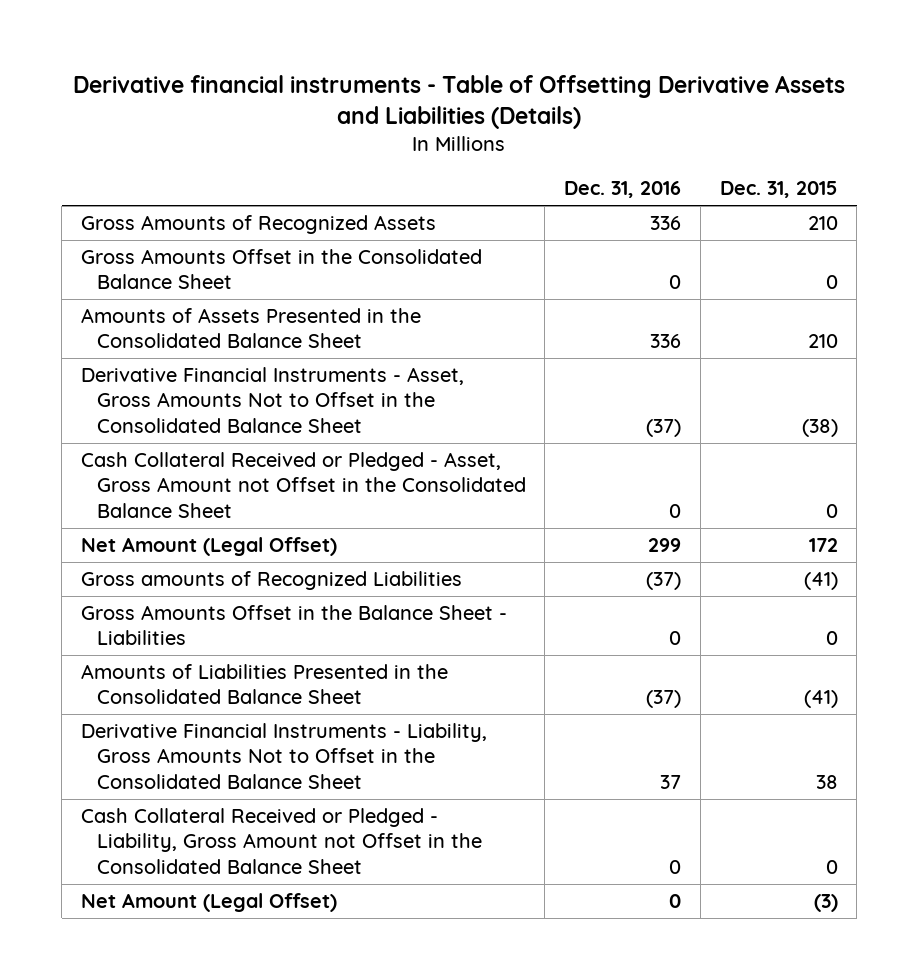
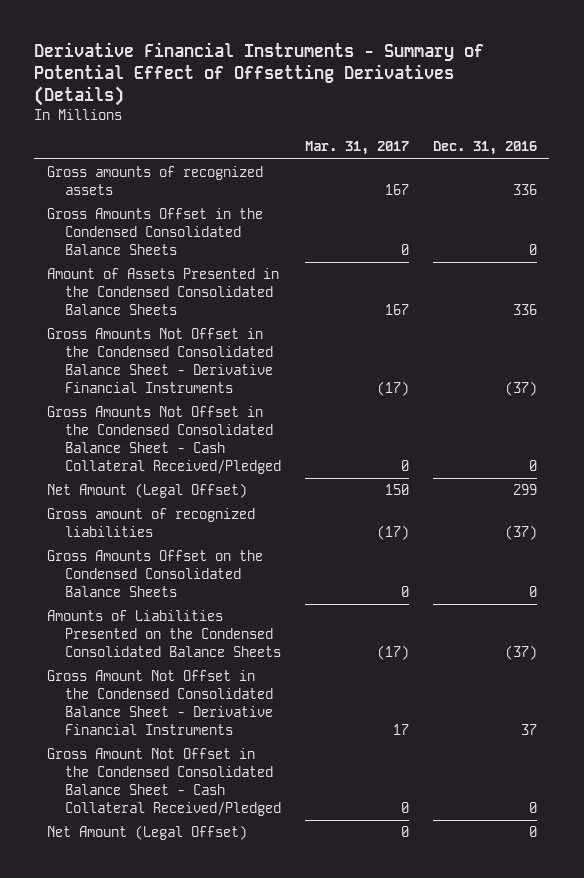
[73,74,846,130] Derivative financial instruments - Table of Offsetting Derivative Assets and Liabilities (Details) -> [34,41,485,106] Derivative Financial Instruments - Summary of Potential Effect of Offsetting Derivatives (Details)
[719,181,838,199] Dec. 31, 2015 -> none
none -> [304,141,409,156] Mar. 31, 2017
[80,214,436,234] Gross Amounts of Recognized Assets -> [46,166,263,196] Gross amounts of recognized assets
[80,248,482,290] Gross Amounts Offset in the Consolidated Balance Sheet -> [46,208,263,255] Gross Amounts Offset in the Condensed Consolidated Balance Sheets
[80,307,421,349] Amounts of Assets Presented in the Consolidated Balance Sheet -> [46,268,279,315] Amount of Assets Presented in the Condensed Consolidated Balance Sheets
[80,366,464,433] Derivative Financial Instruments - Asset, Gross Amounts Not to Offset in the Consolidated Balance Sheet -> [46,328,273,393] Gross Amounts Not Offset in the Condensed Consolidated Balance Sheet - Derivative Financial Instruments
[80,451,526,518] Cash Collateral Received or Pledged - Asset, Gross Amount not Offset in the Consolidated Balance Sheet -> [46,406,281,474] Gross Amounts Not Offset in the Condensed Consolidated Balance Sheet - Cash Collateral Received/Pledged
[80,570,462,590] Gross amounts of Recognized Liabilities -> [46,508,255,538] Gross amount of recognized liabilities
[80,604,507,646] Gross Amounts Offset in the Balance Sheet - Liabilities -> [46,550,263,597] Gross Amounts Offset on the Condensed Consolidated Balance Sheets
[80,663,448,705] Amounts of Liabilities Presented in the Consolidated Balance Sheet -> [46,610,281,657] Amounts of Liabilities Presented on the Condensed Consolidated Balance Sheets
[80,722,487,789] Derivative Financial Instruments - Liability, Gross Amounts Not to Offset in the Consolidated Balance Sheet -> [46,670,273,735] Gross Amount Not Offset in the Condensed Consolidated Balance Sheet - Derivative Financial Instruments
[80,807,482,874] Cash Collateral Received or Pledged - Liability, Gross Amount not Offset in the Consolidated Balance Sheet -> [46,748,281,816] Gross Amount Not Offset in the Condensed Consolidated Balance Sheet - Cash Collateral Received/Pledged

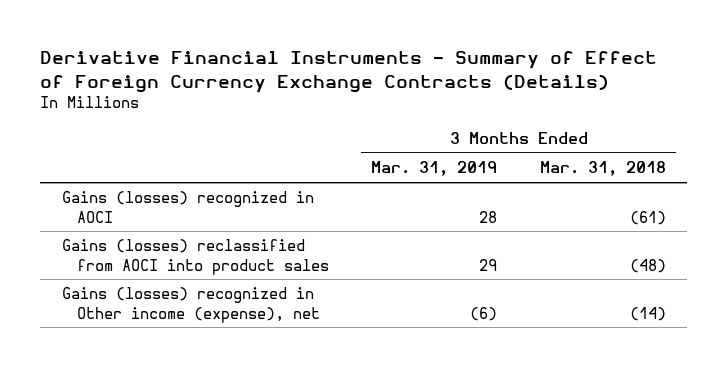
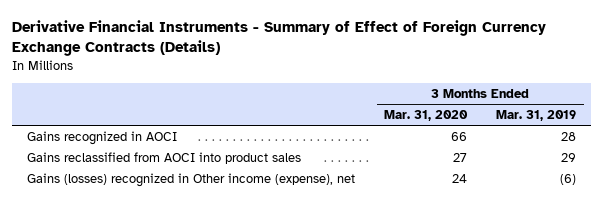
[539,161,666,177] Mar. 31, 2018 -> none
none -> [384,110,469,122] Mar. 31, 2020
[61,191,314,223] Gains (losses) recognized in AOCI -> [26,131,177,146] Gains recognized in AOCI
[61,239,329,275] Gains (losses) reclassified from AOCI into product sales -> [26,152,301,165] Gains reclassified from AOCI into product sales

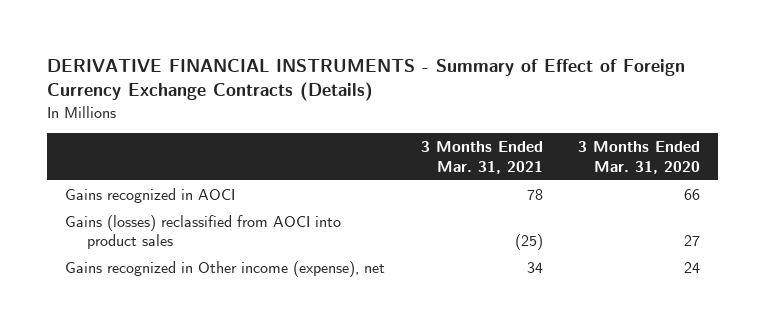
[12,20,547,57] Derivative Financial Instruments - Summary of Effect of Foreign Currency Exchange Contracts (Details) -> [47,58,686,102] DERIVATIVE FINANCIAL INSTRUMENTS - Summary of Effect of Foreign Currency Exchange Contracts (Details)
[496,110,577,122] Mar. 31, 2019 -> none
none -> [420,141,543,174] 3 Months Ended Mar. 31, 2021
[26,152,301,165] Gains reclassified from AOCI into product sales -> [65,214,342,250] Gains (losses) reclassified from AOCI into product sales
[26,173,355,188] Gains (losses) recognized in Other income (expense), net -> [65,260,386,277] Gains recognized in Other income (expense), net

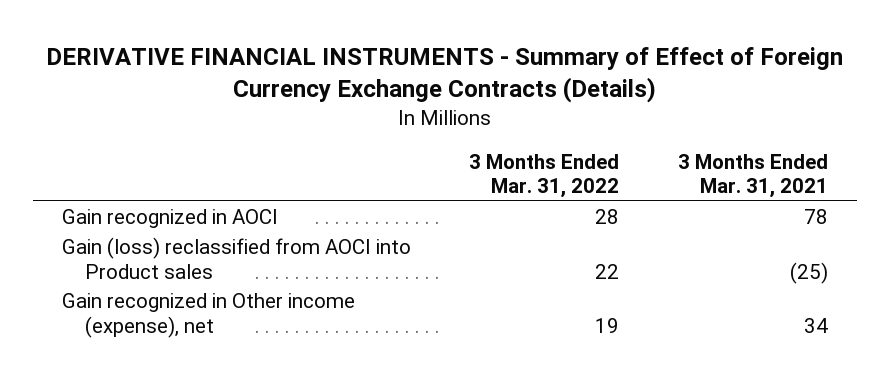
[577,141,700,174] 3 Months Ended Mar. 31, 2020 -> none
none -> [469,153,620,198] 3 Months Ended Mar. 31, 2022
[65,187,236,203] Gains recognized in AOCI -> [62,209,279,229] Gain recognized in AOCI
[65,214,342,250] Gains (losses) reclassified from AOCI into product sales -> [62,237,412,279] Gain (loss) reclassified from AOCI into Product sales
[65,260,386,277] Gains recognized in Other income (expense), net -> [62,293,356,338] Gain recognized in Other income (expense), net

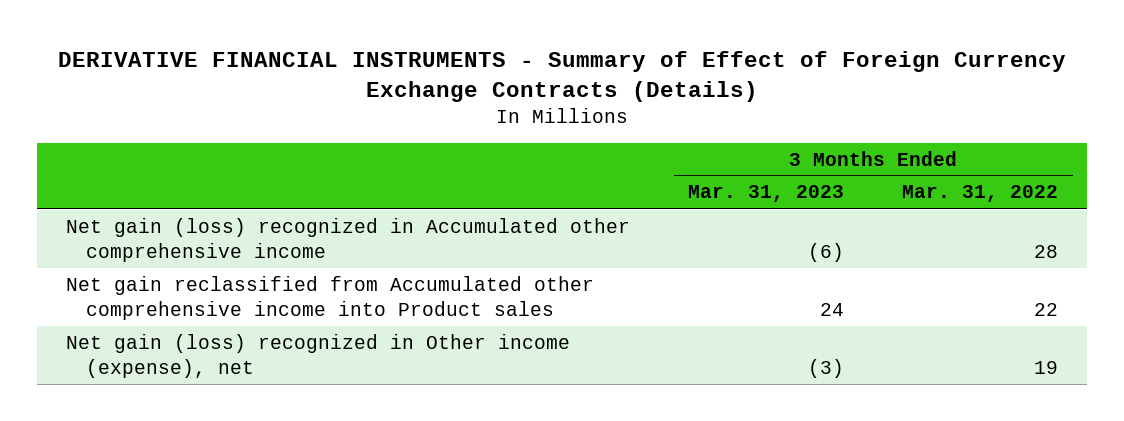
[677,153,828,198] 3 Months Ended Mar. 31, 2021 -> none
none -> [688,185,845,203] Mar. 31, 2023
[62,209,279,229] Gain recognized in AOCI -> [66,217,631,262] Net gain (loss) recognized in Accumulated other comprehensive income
[62,237,412,279] Gain (loss) reclassified from AOCI into Product sales -> [66,275,595,320] Net gain reclassified from Accumulated other comprehensive income into Product sales
[62,293,356,338] Gain recognized in Other income (expense), net -> [66,333,571,378] Net gain (loss) recognized in Other income (expense), net

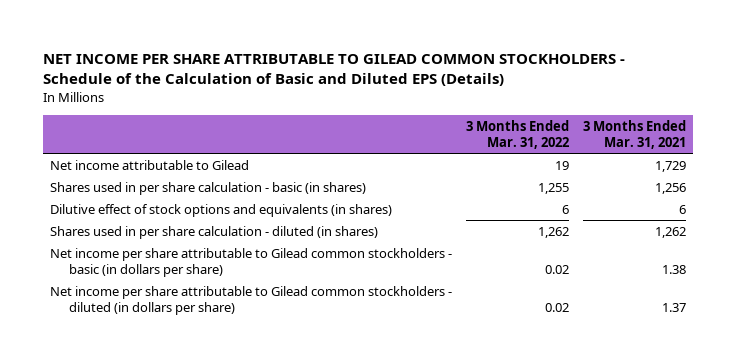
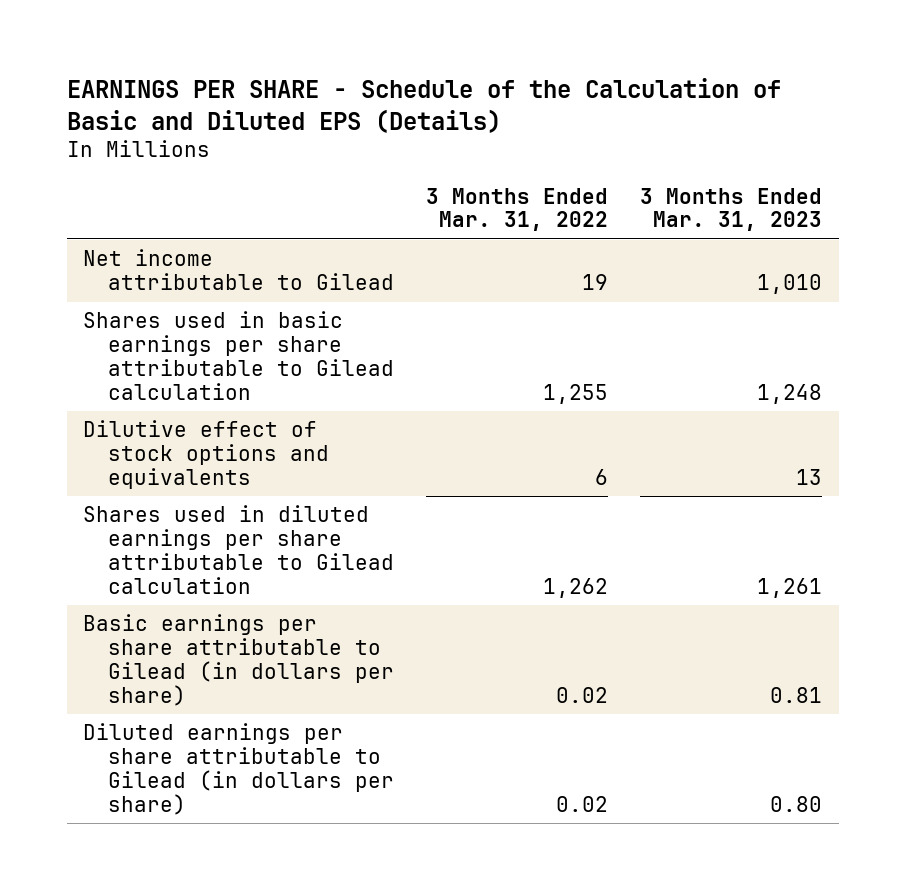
[43,53,626,87] NET INCOME PER SHARE ATTRIBUTABLE TO GILEAD COMMON STOCKHOLDERS - Schedule of the Calculation of Basic and Diluted EPS (Details) -> [66,78,781,133] EARNINGS PER SHARE - Schedule of the Calculation of Basic and Diluted EPS (Details)
[583,119,687,150] 3 Months Ended Mar. 31, 2021 -> none
none -> [640,187,823,232] 3 Months Ended Mar. 31, 2023
[50,181,367,195] Shares used in per share calculation - basic (in shares) -> [82,311,394,400] Shares used in basic earnings per share attributable to Gilead calculation
[50,203,393,217] Dilutive effect of stock options and equivalents (in shares) -> [82,420,329,489] Dilutive effect of stock options and equivalents
[50,225,379,239] Shares used in per share calculation - diluted (in shares) -> [82,505,394,594] Shares used in diluted earnings per share attributable to Gilead calculation
[50,247,453,277] Net income per share attributable to Gilead common stockholders - basic (in dollars per share) -> [82,614,394,706] Basic earnings per share attributable to Gilead (in dollars per share)
[50,285,453,315] Net income per share attributable to Gilead common stockholders - diluted (in dollars per share) -> [82,723,394,815] Diluted earnings per share attributable to Gilead (in dollars per share)

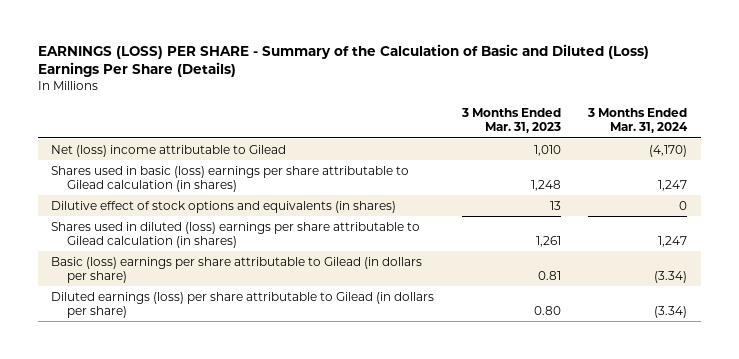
[66,78,781,133] EARNINGS PER SHARE - Schedule of the Calculation of Basic and Diluted EPS (Details) -> [37,44,649,78] EARNINGS (LOSS) PER SHARE - Summary of the Calculation of Basic and Diluted (Loss) Earnings Per Share (Details)
[426,187,609,232] 3 Months Ended Mar. 31, 2022 -> none
none -> [587,107,689,134] 3 Months Ended Mar. 31, 2024
[82,249,394,291] Net income attributable to Gilead -> [51,144,287,157] Net (loss) income attributable to Gilead
[82,311,394,400] Shares used in basic earnings per share attributable to Gilead calculation -> [51,165,410,193] Shares used in basic (loss) earnings per share attributable to Gilead calculation (in shares)
[82,420,329,489] Dilutive effect of stock options and equivalents -> [51,200,397,213] Dilutive effect of stock options and equivalents (in shares)
[82,505,394,594] Shares used in diluted earnings per share attributable to Gilead calculation -> [51,221,421,249] Shares used in diluted (loss) earnings per share attributable to Gilead calculation (in shares)
[82,614,394,706] Basic earnings per share attributable to Gilead (in dollars per share) -> [51,256,423,284] Basic (loss) earnings per share attributable to Gilead (in dollars per share)
[82,723,394,815] Diluted earnings per share attributable to Gilead (in dollars per share) -> [51,291,435,319] Diluted earnings (loss) per share attributable to Gilead (in dollars per share)

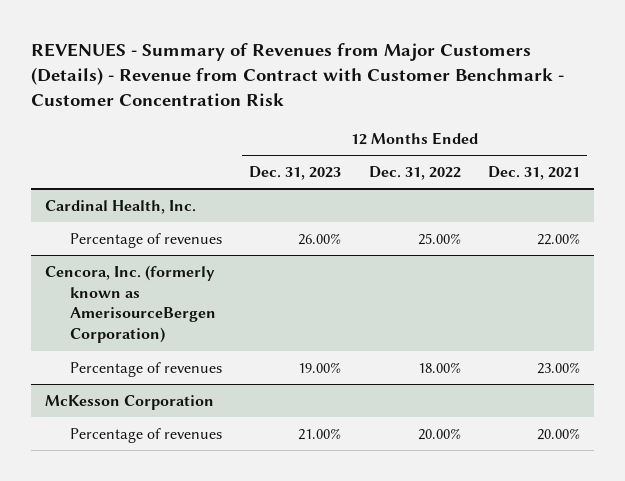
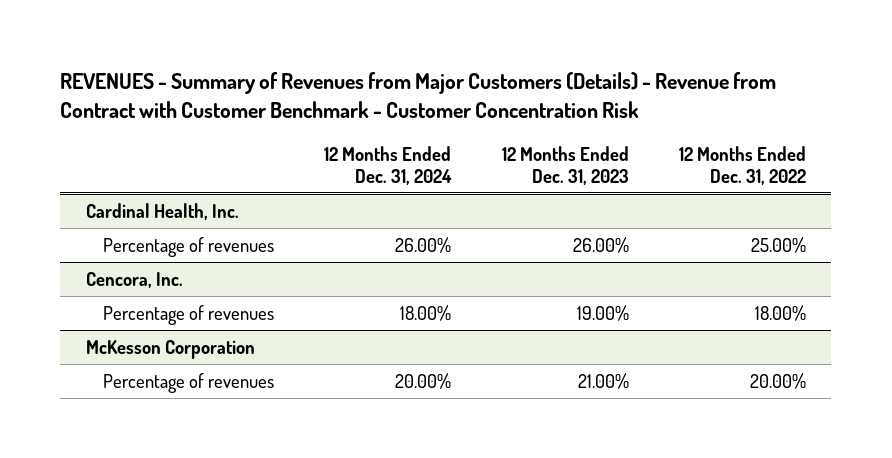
[488,166,581,181] Dec. 31, 2021 -> none
none -> [324,145,453,185] 12 Months Ended Dec. 31, 2024
[44,264,216,344] Cencora, Inc. (formerly known as AmerisourceBergen Corporation) -> [85,271,183,288] Cencora, Inc.

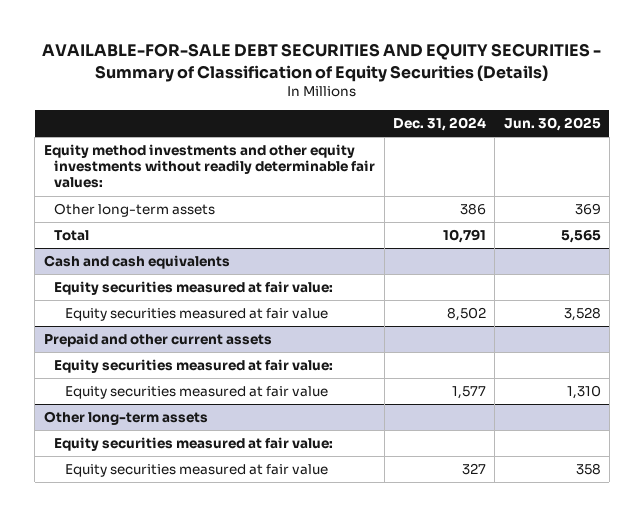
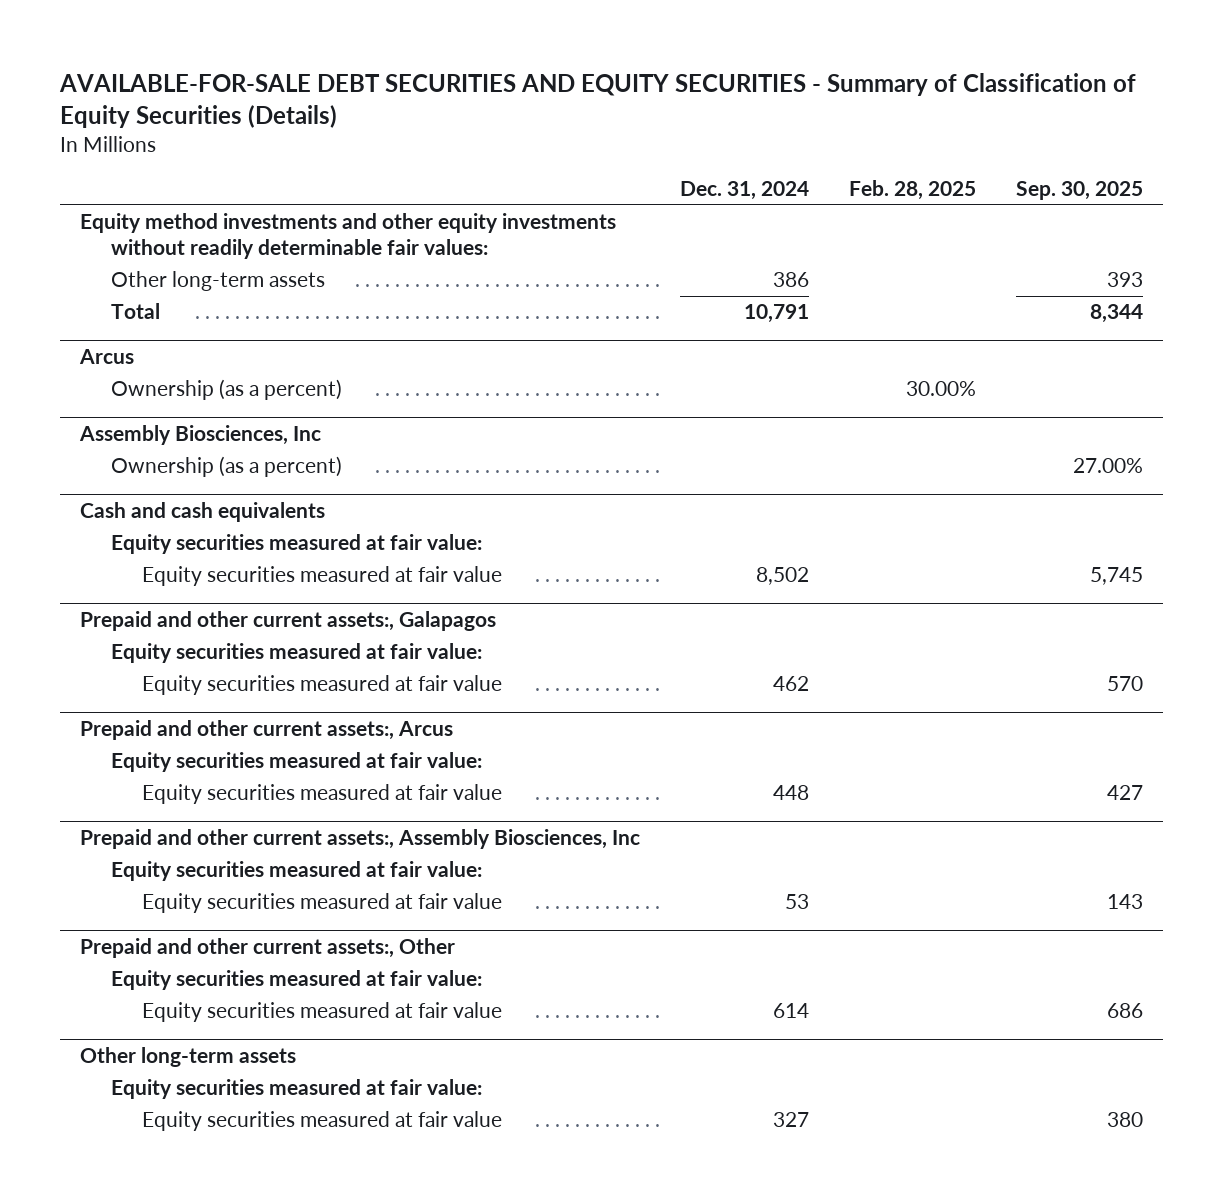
[503,117,601,132] Jun. 30, 2025 -> none
none -> [849,180,977,201] Feb. 28, 2025
none -> [1016,181,1144,201] Sep. 30, 2025
none -> [79,349,135,365] Arcus
none -> [111,379,343,401] Ownership (as a percent)
none -> [79,425,322,446] Assembly Biosciences, Inc
none -> [111,456,343,478] Ownership (as a percent)
[43,333,272,348] Prepaid and other current assets -> [80,611,497,632] Prepaid and other current assets:, Galapagos
[452,386,487,400] 1,577 -> [773,676,810,692] 462
none -> [80,720,454,741] Prepaid and other current assets:, Arcus
none -> [111,752,483,773] Equity securities measured at fair value:
none -> [142,784,503,805] Equity securities measured at fair value
none -> [80,829,641,850] Prepaid and other current assets:, Assembly Biosciences, Inc
none -> [111,861,483,882] Equity securities measured at fair value:
none -> [142,893,503,914] Equity securities measured at fair value
none -> [80,938,456,959] Prepaid and other current assets:, Other
none -> [111,970,483,991] Equity securities measured at fair value:
none -> [142,1002,503,1023] Equity securities measured at fair value

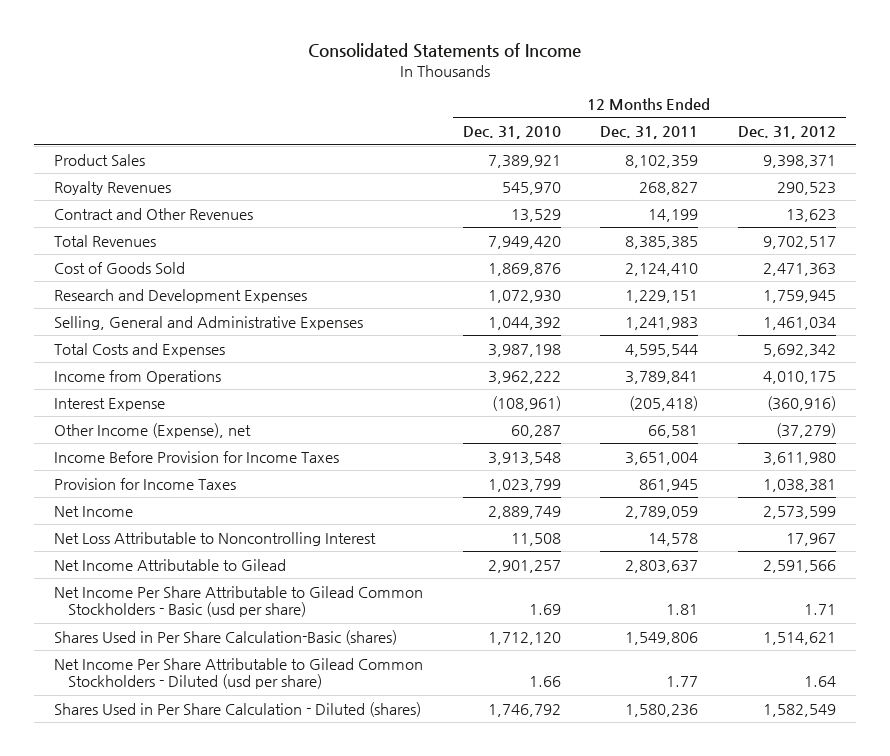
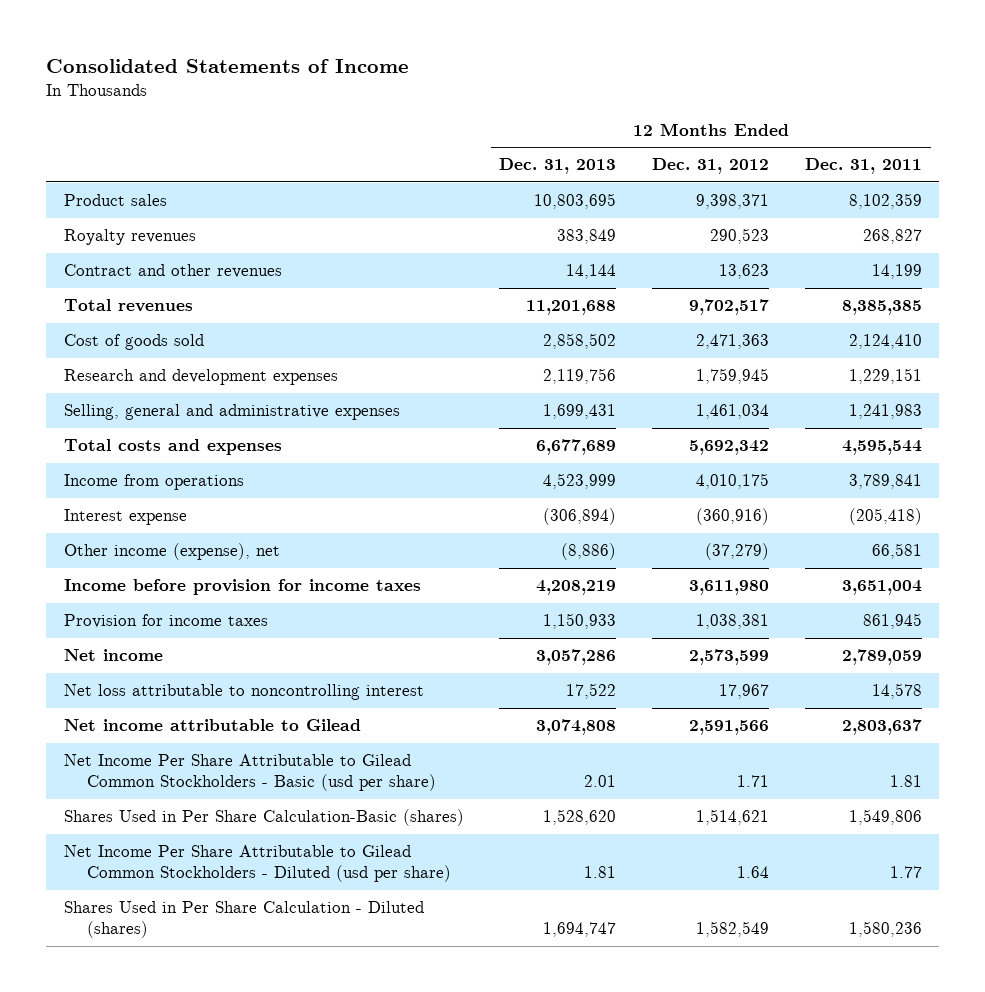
[462,126,561,140] Dec. 31, 2010 -> none
none -> [499,158,617,175] Dec. 31, 2013
[53,153,145,166] Product Sales -> [63,194,167,207] Product sales
[53,180,171,195] Royalty Revenues -> [63,229,196,246] Royalty revenues
[53,207,253,220] Contract and Other Revenues -> [63,264,282,279] Contract and other revenues
[53,234,156,247] Total Revenues -> [63,299,193,313] Total revenues
[53,261,185,274] Cost of Goods Sold -> [63,334,204,351] Cost of goods sold
[53,288,307,303] Research and Development Expenses -> [63,369,338,386] Research and development expenses
[53,315,363,330] Selling, General and Administrative Expenses -> [63,404,400,421] Selling, general and administrative expenses
[53,342,225,357] Total Costs and Expenses -> [63,439,282,456] Total costs and expenses
[53,369,221,384] Income from Operations -> [63,474,244,491] Income from operations
[53,397,165,411] Interest Expense -> [63,509,187,526] Interest expense
[53,422,251,438] Other Income (Expense), net -> [63,543,280,561] Other income (expense), net
[53,450,339,463] Income Before Provision for Income Taxes -> [63,579,421,596] Income before provision for income taxes
[53,477,236,490] Provision for Income Taxes -> [63,614,268,629] Provision for income taxes
[53,505,133,517] Net Income -> [63,649,163,662] Net income
[53,531,376,546] Net Loss Attributable to Noncontrolling Interest -> [63,684,424,701] Net loss attributable to noncontrolling interest
[53,558,286,571] Net Income Attributable to Gilead -> [63,719,361,732] Net income attributable to Gilead

